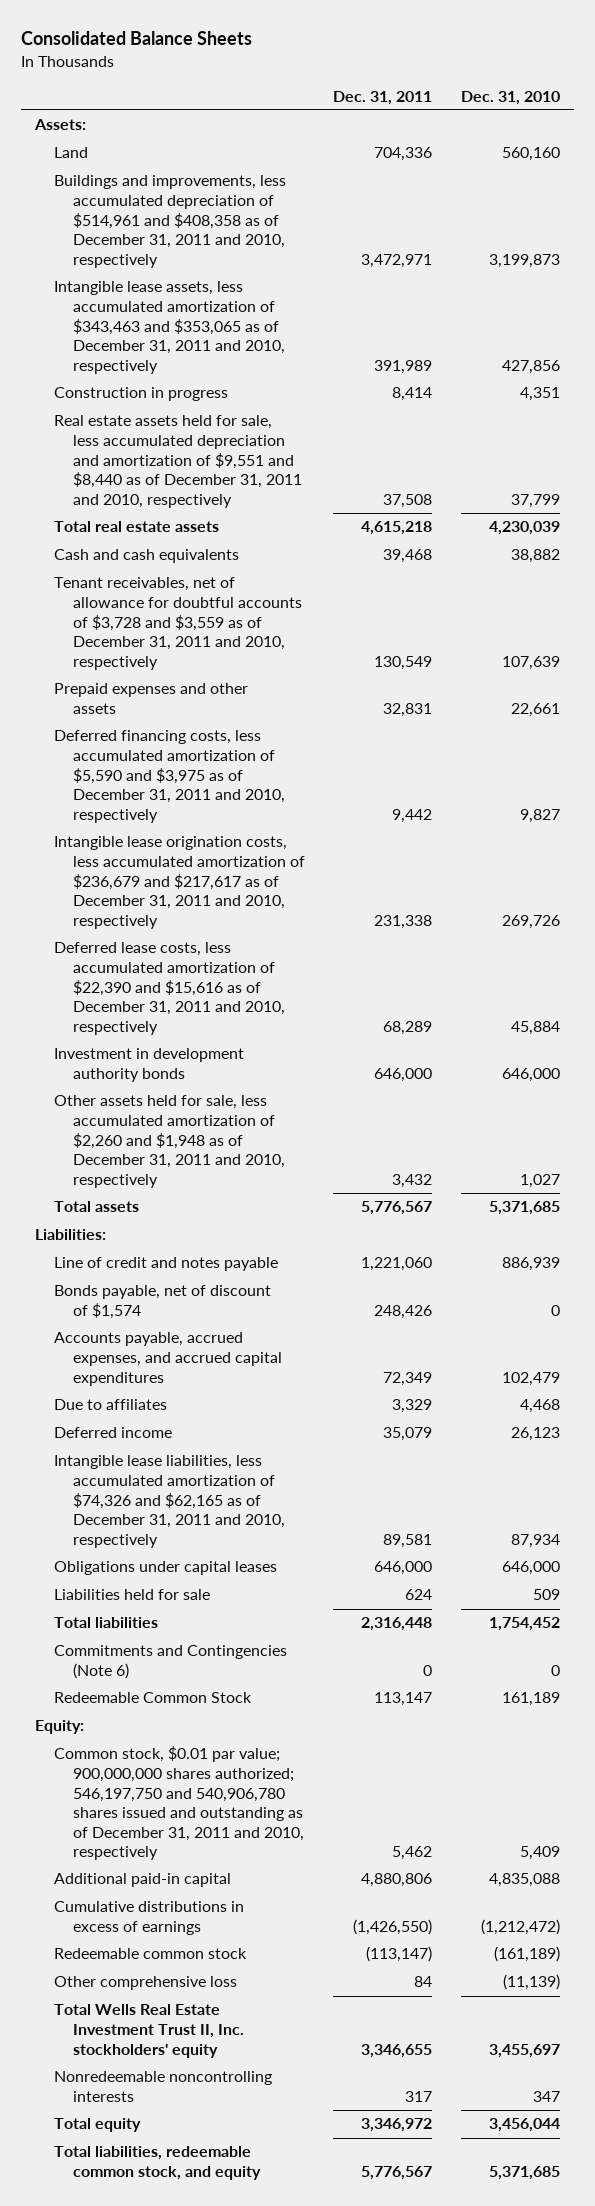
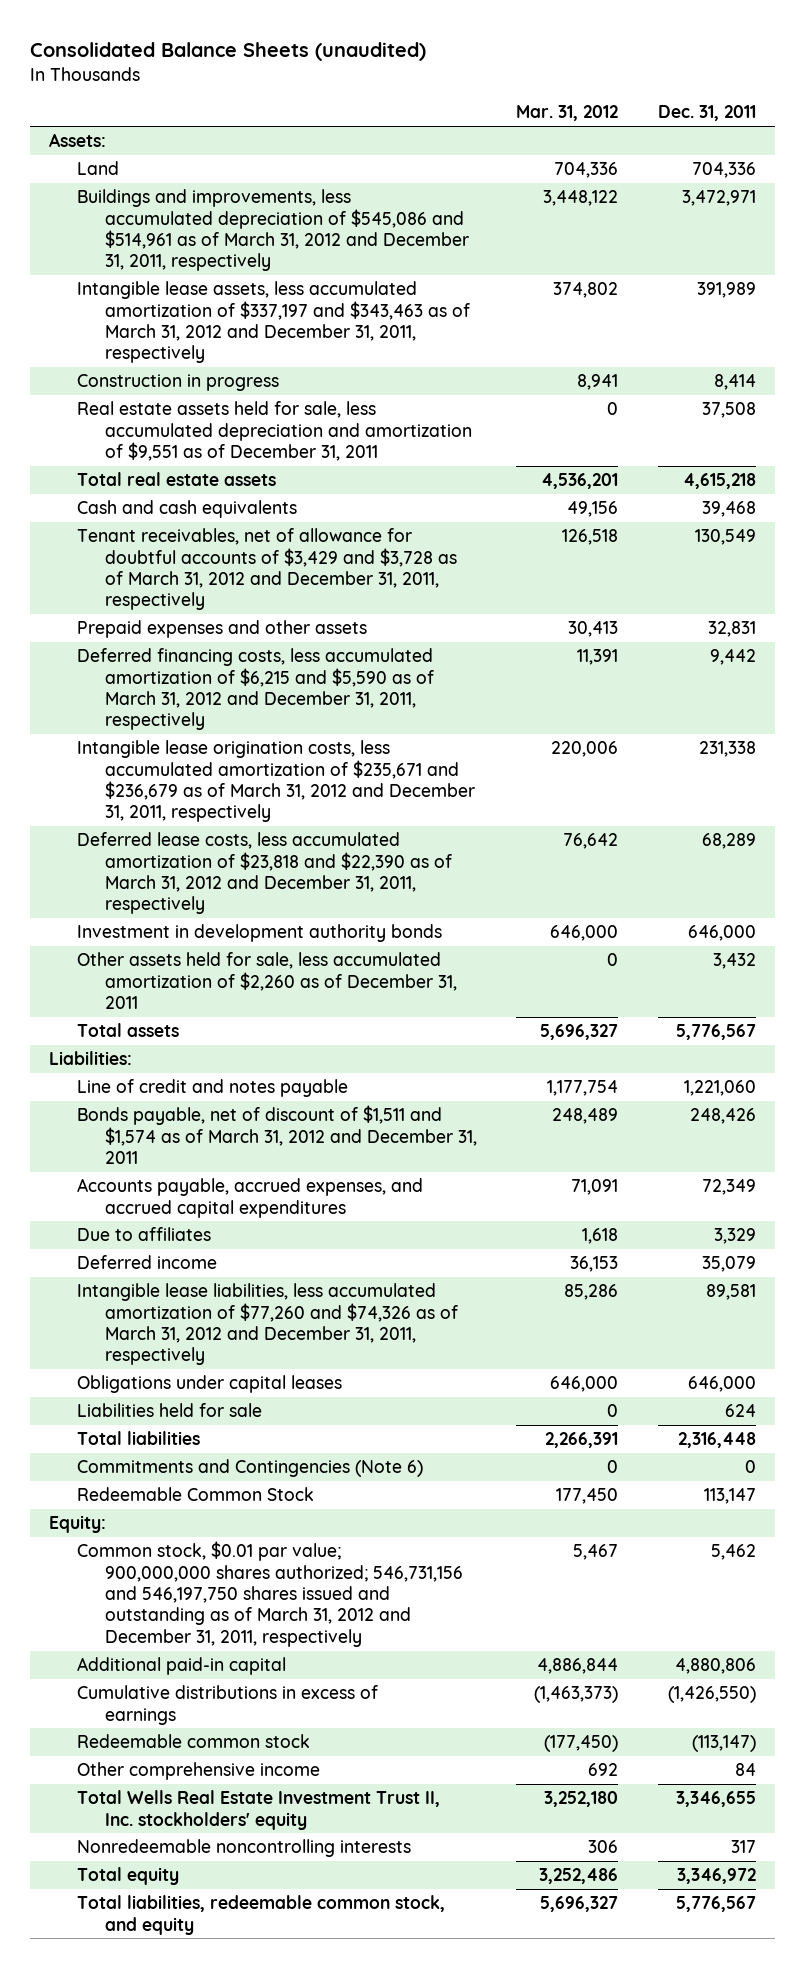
[21,31,253,46] Consolidated Balance Sheets -> [29,41,426,61] Consolidated Balance Sheets (unaudited)
[460,90,560,105] Dec. 31, 2010 -> none
none -> [516,105,619,122] Mar. 31, 2012
[54,175,287,268] Buildings and improvements, less accumulated depreciation of $514,961 and $408,358 as of December 31, 2011 and 2010, respectively -> [76,189,469,272] Buildings and improvements, less accumulated depreciation of $545,086 and $514,961 as of March 31, 2012 and December 31, 2011, respectively
[54,281,285,374] Intangible lease assets, less accumulated amortization of $343,463 and $353,065 as of December 31, 2011 and 2010, respectively -> [76,281,470,364] Intangible lease assets, less accumulated amortization of $337,197 and $343,463 as of March 31, 2012 and December 31, 2011, respectively
[54,415,302,508] Real estate assets held for sale, less accumulated depreciation and amortization of $9,551 and $8,440 as of December 31, 2011 and 2010, respectively -> [76,401,472,462] Real estate assets held for sale, less accumulated depreciation and amortization of $9,551 as of December 31, 2011
[54,577,302,670] Tenant receivables, net of allowance for doubtful accounts of $3,728 and $3,559 as of December 31, 2011 and 2010, respectively -> [76,528,457,611] Tenant receivables, net of allowance for doubtful accounts of $3,429 and $3,728 as of March 31, 2012 and December 31, 2011, respectively
[54,730,285,823] Deferred financing costs, less accumulated amortization of $5,590 and $3,975 as of December 31, 2011 and 2010, respectively -> [76,648,434,731] Deferred financing costs, less accumulated amortization of $6,215 and $5,590 as of March 31, 2012 and December 31, 2011, respectively
[54,836,305,929] Intangible lease origination costs, less accumulated amortization of $236,679 and $217,617 as of December 31, 2011 and 2010, respectively -> [76,740,475,823] Intangible lease origination costs, less accumulated amortization of $235,671 and $236,679 as of March 31, 2012 and December 31, 2011, respectively
[54,942,285,1035] Deferred lease costs, less accumulated amortization of $22,390 and $15,616 as of December 31, 2011 and 2010, respectively -> [76,832,452,915] Deferred lease costs, less accumulated amortization of $23,818 and $22,390 as of March 31, 2012 and December 31, 2011, respectively
[54,1095,285,1188] Other assets held for sale, less accumulated amortization of $2,260 and $1,948 as of December 31, 2011 and 2010, respectively -> [76,952,457,1010] Other assets held for sale, less accumulated amortization of $2,260 as of December 31, 2011
[54,1285,272,1320] Bonds payable, net of discount of $1,574 -> [76,1105,477,1165] Bonds payable, net of discount of $1,511 and $1,574 as of March 31, 2012 and December 31, 2011
[54,1455,285,1548] Intangible lease liabilities, less accumulated amortization of $74,326 and $62,165 as of December 31, 2011 and 2010, respectively -> [76,1283,458,1366] Intangible lease liabilities, less accumulated amortization of $77,260 and $74,326 as of March 31, 2012 and December 31, 2011, respectively
[54,1746,304,1861] Common stock, $0.01 par value; 900,000,000 shares authorized; 546,197,750 and 540,906,780 shares issued and outstanding as of December 31, 2011 and 2010, respectively -> [76,1541,463,1647] Common stock, $0.01 par value; 900,000,000 shares authorized; 546,731,156 and 546,197,750 shares issued and outstanding as of March 31, 2012 and December 31, 2011, respectively
[54,1976,238,1991] Other comprehensive loss -> [76,1762,320,1781] Other comprehensive income

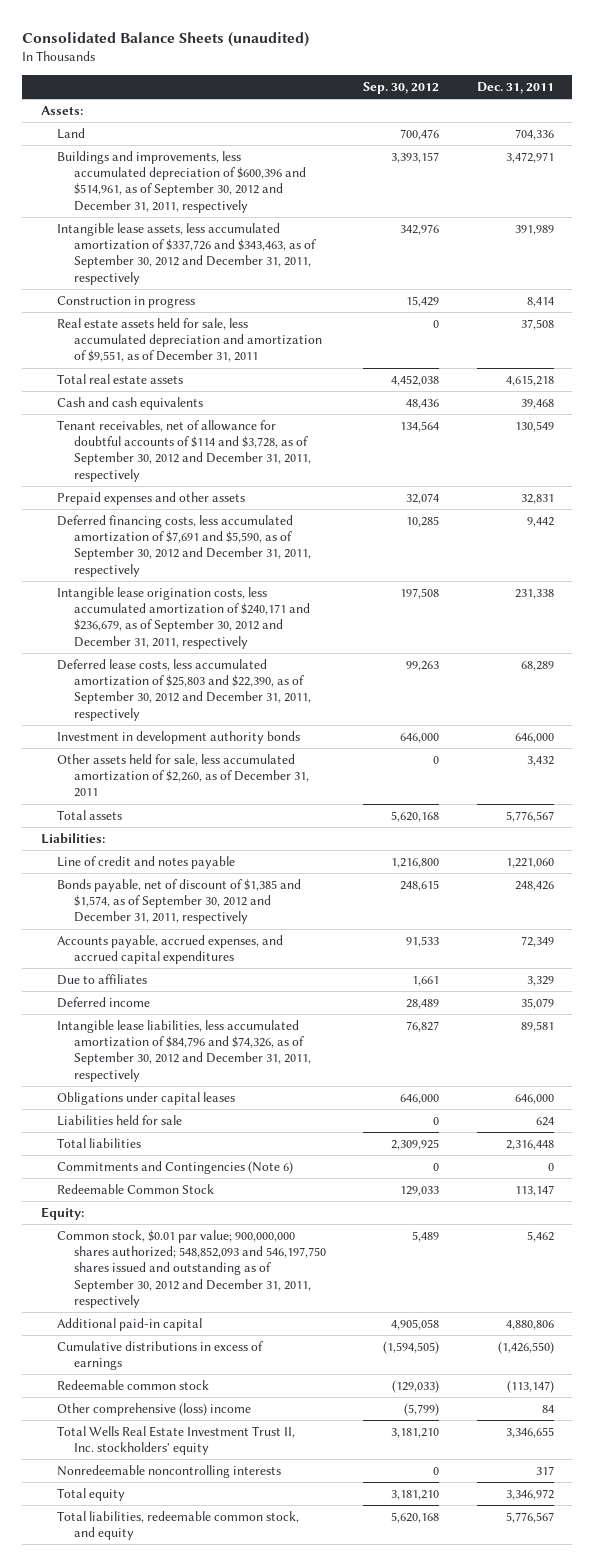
[516,105,619,122] Mar. 31, 2012 -> none
none -> [363,81,440,94] Sep. 30, 2012
[76,189,469,272] Buildings and improvements, less accumulated depreciation of $545,086 and $514,961 as of March 31, 2012 and December 31, 2011, respectively -> [57,150,306,213] Buildings and improvements, less accumulated depreciation of $600,396 and $514,961, as of September 30, 2012 and December 31, 2011, respectively
[76,281,470,364] Intangible lease assets, less accumulated amortization of $337,197 and $343,463 as of March 31, 2012 and December 31, 2011, respectively -> [57,222,316,285] Intangible lease assets, less accumulated amortization of $337,726 and $343,463, as of September 30, 2012 and December 31, 2011, respectively
[76,401,472,462] Real estate assets held for sale, less accumulated depreciation and amortization of $9,551 as of December 31, 2011 -> [57,317,322,363] Real estate assets held for sale, less accumulated depreciation and amortization of $9,551, as of December 31, 2011
[76,528,457,611] Tenant receivables, net of allowance for doubtful accounts of $3,429 and $3,728 as of March 31, 2012 and December 31, 2011, respectively -> [57,419,311,482] Tenant receivables, net of allowance for doubtful accounts of $114 and $3,728, as of September 30, 2012 and December 31, 2011, respectively
[76,648,434,731] Deferred financing costs, less accumulated amortization of $6,215 and $5,590 as of March 31, 2012 and December 31, 2011, respectively -> [57,514,311,577] Deferred financing costs, less accumulated amortization of $7,691 and $5,590, as of September 30, 2012 and December 31, 2011, respectively
[76,740,475,823] Intangible lease origination costs, less accumulated amortization of $235,671 and $236,679 as of March 31, 2012 and December 31, 2011, respectively -> [57,586,310,649] Intangible lease origination costs, less accumulated amortization of $240,171 and $236,679, as of September 30, 2012 and December 31, 2011, respectively
[76,832,452,915] Deferred lease costs, less accumulated amortization of $23,818 and $22,390 as of March 31, 2012 and December 31, 2011, respectively -> [57,658,311,721] Deferred lease costs, less accumulated amortization of $25,803 and $22,390, as of September 30, 2012 and December 31, 2011, respectively
[76,952,457,1010] Other assets held for sale, less accumulated amortization of $2,260 as of December 31, 2011 -> [57,753,309,798] Other assets held for sale, less accumulated amortization of $2,260, as of December 31, 2011
[76,1105,477,1165] Bonds payable, net of discount of $1,511 and $1,574 as of March 31, 2012 and December 31, 2011 -> [57,878,302,925] Bonds payable, net of discount of $1,385 and $1,574, as of September 30, 2012 and December 31, 2011, respectively
[76,1283,458,1366] Intangible lease liabilities, less accumulated amortization of $77,260 and $74,326 as of March 31, 2012 and December 31, 2011, respectively -> [57,1019,311,1082] Intangible lease liabilities, less accumulated amortization of $84,796 and $74,326, as of September 30, 2012 and December 31, 2011, respectively
[76,1541,463,1647] Common stock, $0.01 par value; 900,000,000 shares authorized; 546,731,156 and 546,197,750 shares issued and outstanding as of March 31, 2012 and December 31, 2011, respectively -> [57,1229,326,1308] Common stock, $0.01 par value; 900,000,000 shares authorized; 548,852,093 and 546,197,750 shares issued and outstanding as of September 30, 2012 and December 31, 2011, respectively
[76,1762,320,1781] Other comprehensive income -> [57,1402,252,1416] Other comprehensive (loss) income

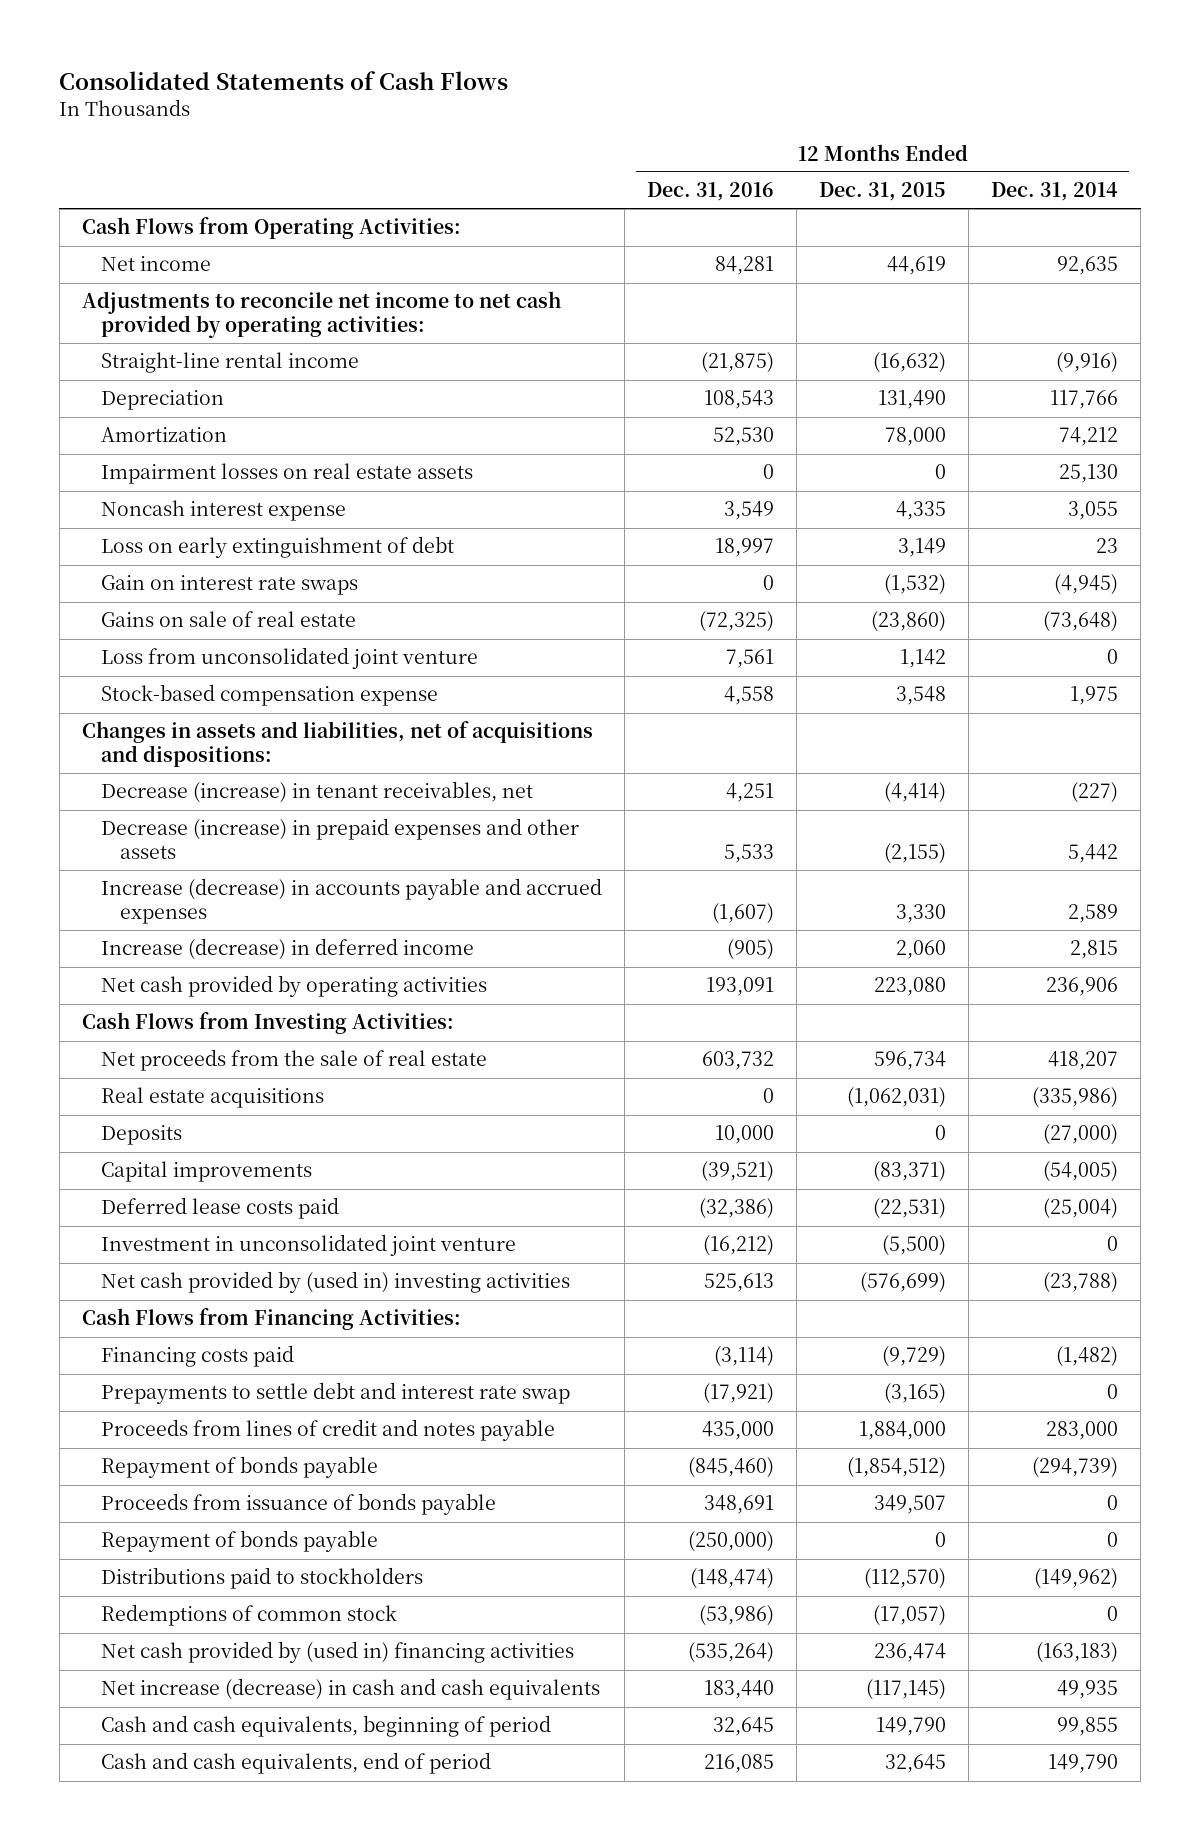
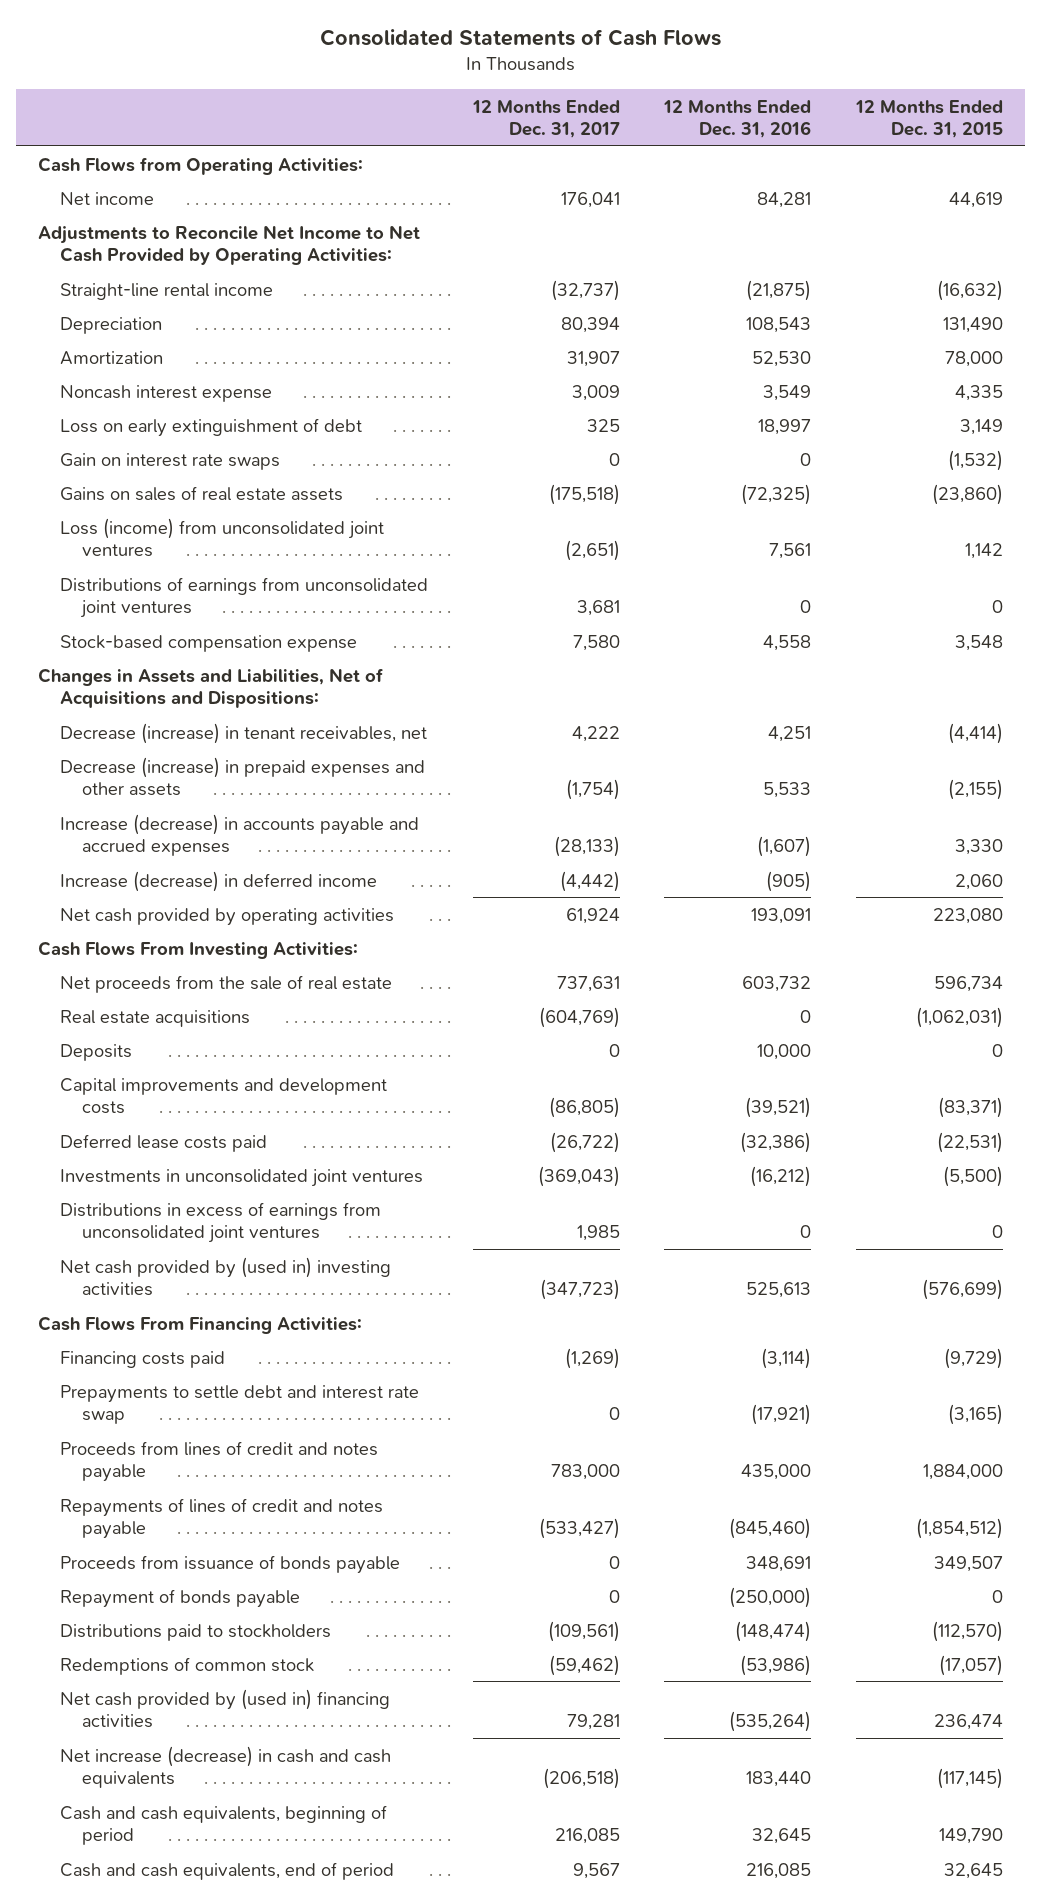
[991,182,1119,202] Dec. 31, 2014 -> none
none -> [471,99,620,139] 12 Months Ended Dec. 31, 2017
[81,291,561,339] Adjustments to reconcile net income to net cash provided by operating activities: -> [38,224,421,266] Adjustments to Reconcile Net Income to Net Cash Provided by Operating Activities:
[100,463,473,485] Impairment losses on real estate assets -> none
[100,611,356,628] Gains on sale of real estate -> [60,485,344,501] Gains on sales of real estate assets
[100,647,478,670] Loss from unconsolidated joint venture -> [60,517,385,558] Loss (income) from unconsolidated joint ventures
none -> [60,576,429,619] Distributions of earnings from unconsolidated joint ventures
[81,721,593,768] Changes in assets and liabilities, net of acquisitions and dispositions: -> [38,667,385,709] Changes in Assets and Liabilities, Net of Acquisitions and Dispositions:
[81,1012,454,1035] Cash Flows from Investing Activities: -> [38,940,359,959] Cash Flows From Investing Activities:
[100,1161,312,1183] Capital improvements -> [60,1077,388,1115] Capital improvements and development costs
[100,1234,516,1257] Investment in unconsolidated joint venture -> [60,1168,424,1187] Investments in unconsolidated joint ventures
none -> [60,1201,382,1244] Distributions in excess of earnings from unconsolidated joint ventures
[81,1308,461,1331] Cash Flows from Financing Activities: -> [38,1315,363,1334] Cash Flows From Financing Activities:
[100,1456,378,1479] Repayment of bonds payable -> [60,1497,384,1540] Repayments of lines of credit and notes payable

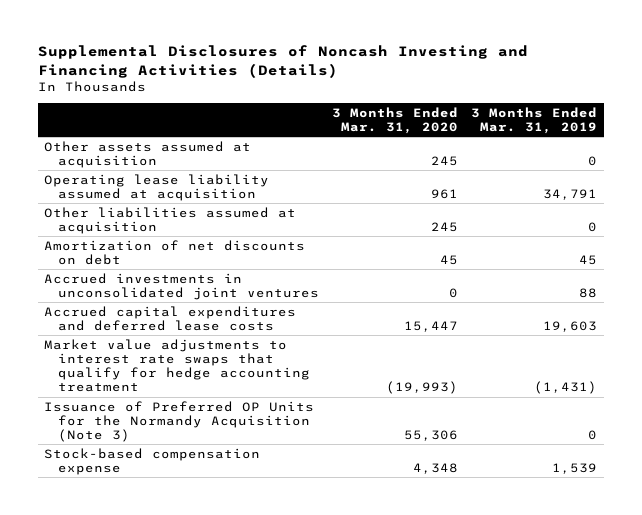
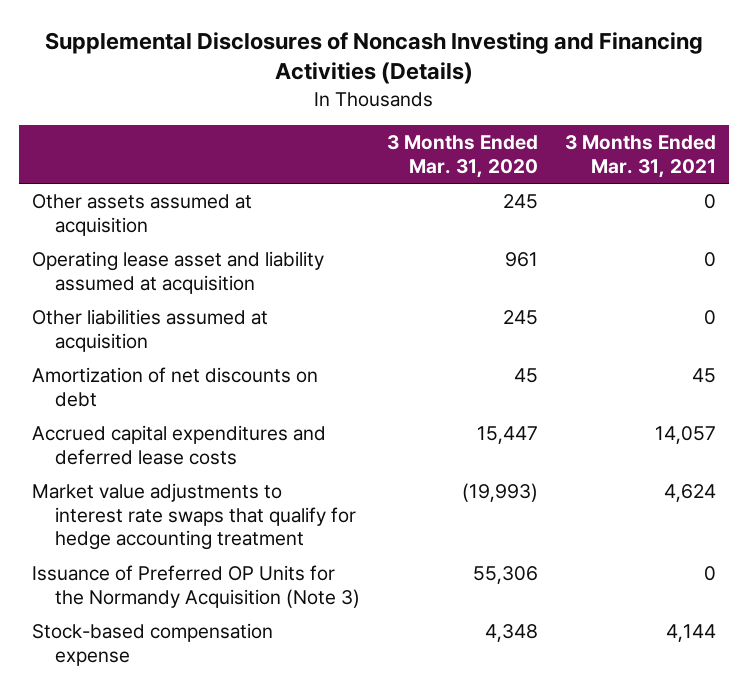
[471,106,598,134] 3 Months Ended Mar. 31, 2019 -> none
none -> [564,135,716,178] 3 Months Ended Mar. 31, 2021
[44,173,270,201] Operating lease liability assumed at acquisition -> [32,251,325,294] Operating lease asset and liability assumed at acquisition
[44,272,320,300] Accrued investments in unconsolidated joint ventures -> none

